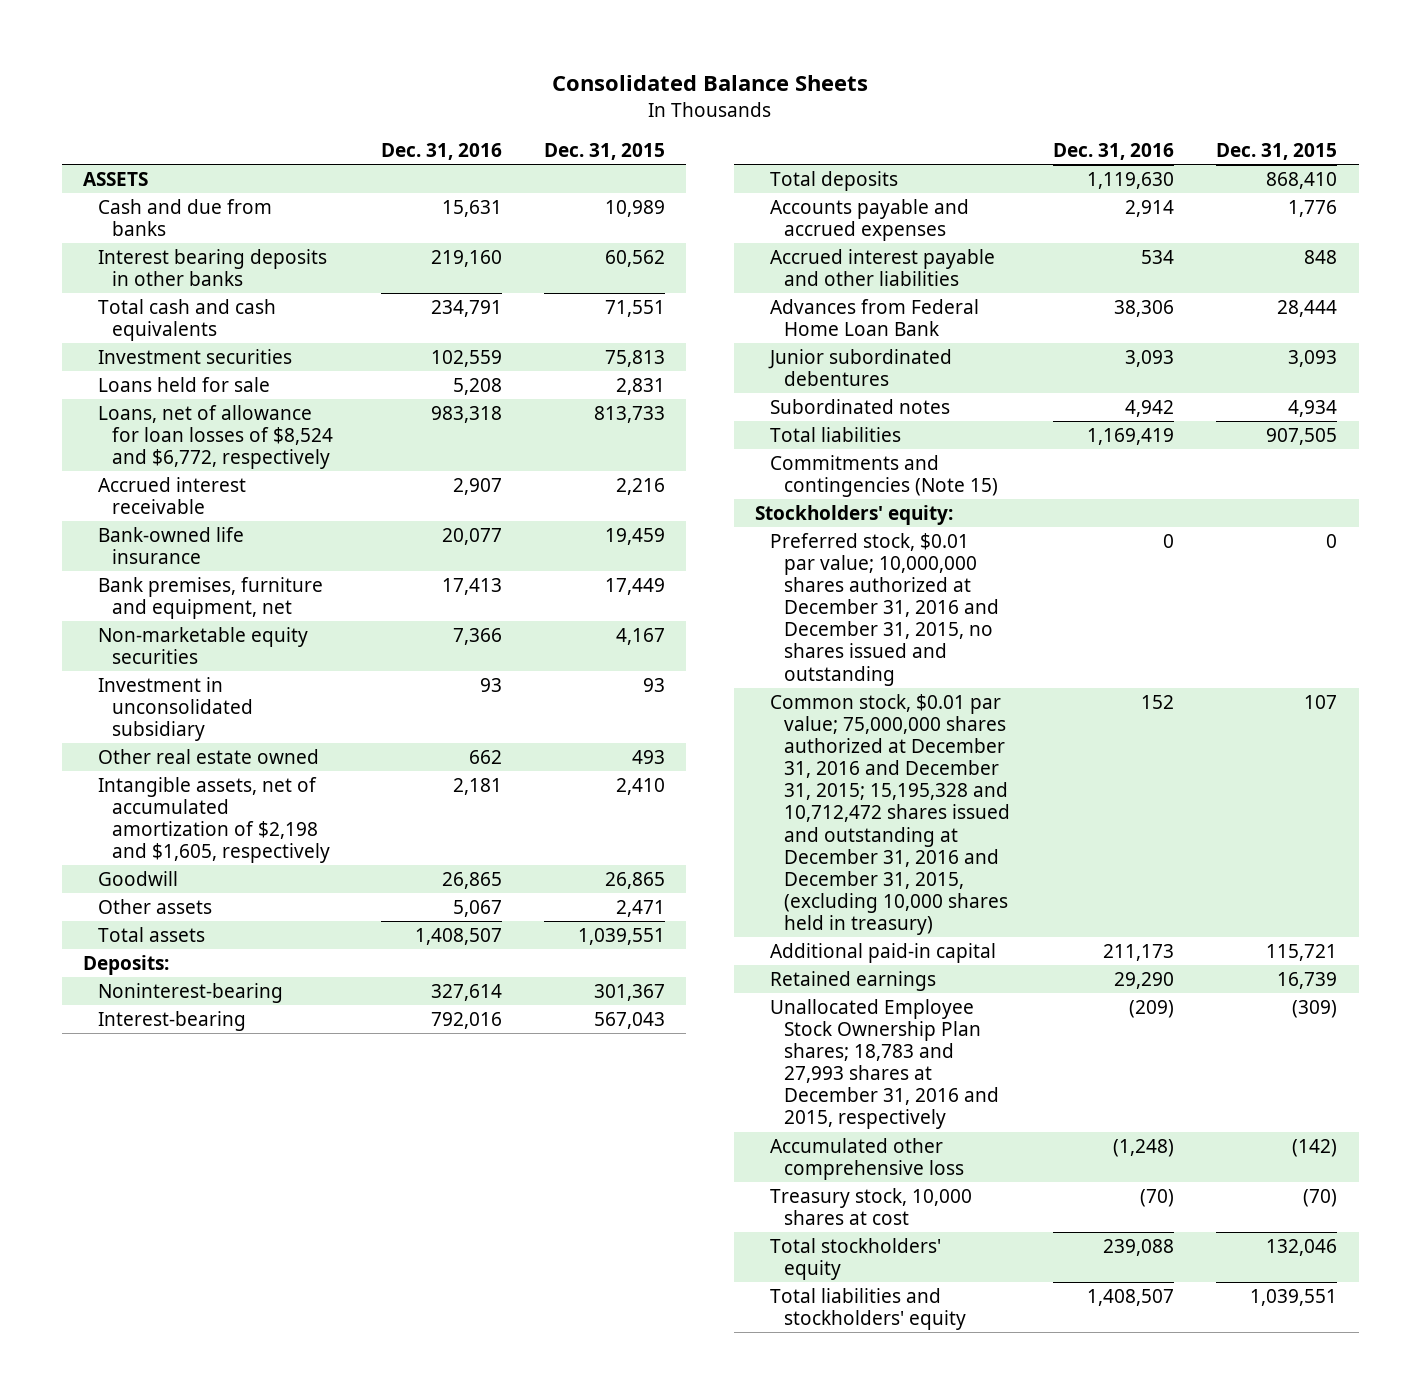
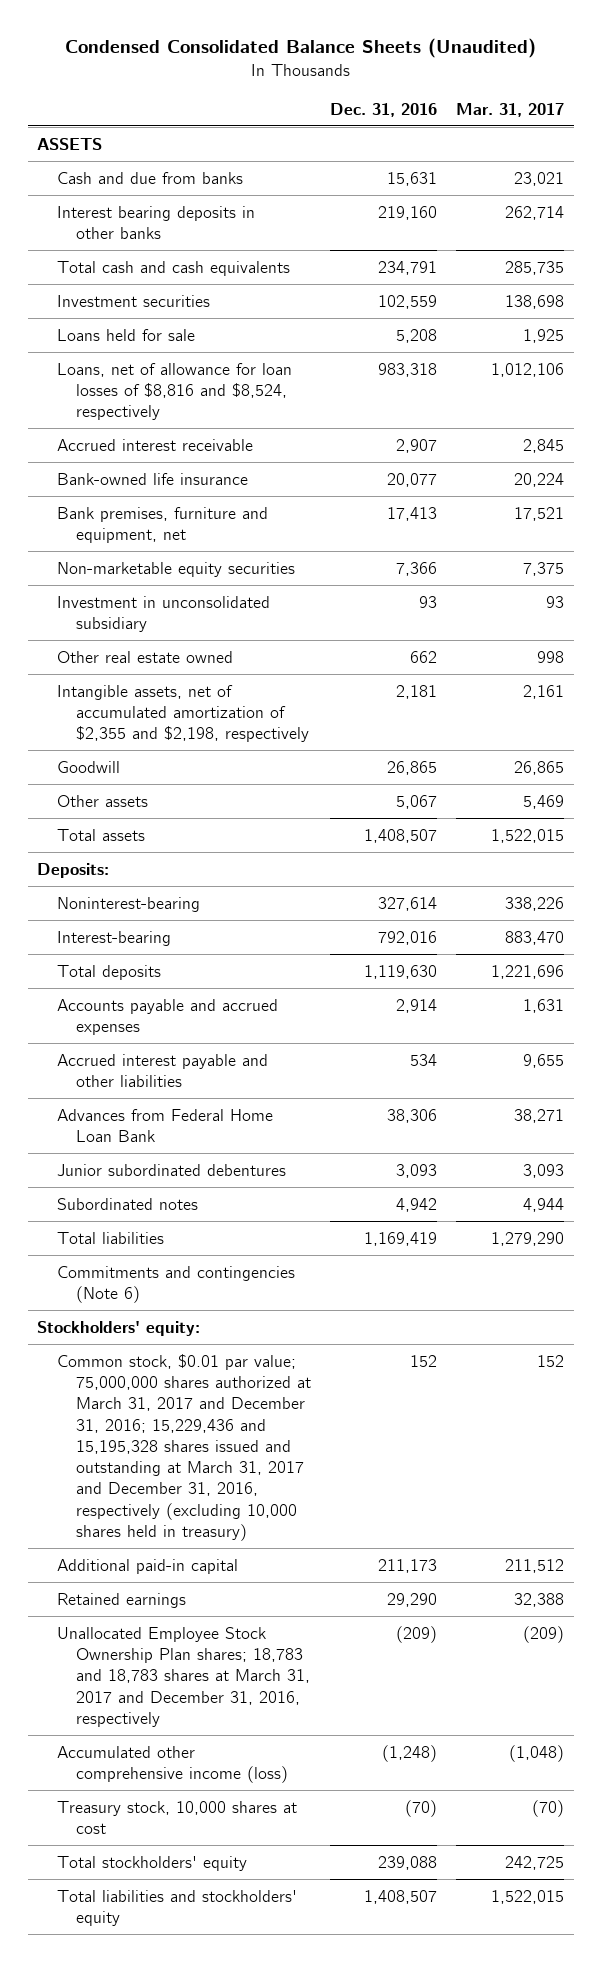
[552,75,869,92] Consolidated Balance Sheets -> [64,38,536,59] Condensed Consolidated Balance Sheets (Unaudited)
[544,143,666,161] Dec. 31, 2015 -> none
none -> [456,102,565,117] Mar. 31, 2017
[97,404,334,470] Loans, net of allowance for loan losses of $8,524 and $6,772, respectively -> [56,362,292,421] Loans, net of allowance for loan losses of $8,816 and $8,524, respectively
[97,776,331,864] Intangible assets, net of accumulated amortization of $2,198 and $1,605, respectively -> [56,684,310,743] Intangible assets, net of accumulated amortization of $2,355 and $2,198, respectively
[769,454,999,497] Commitments and contingencies (Note 15) -> [56,1265,295,1303] Commitments and contingencies (Note 6)
[769,532,1000,686] Preferred stock, $0.01 par value; 10,000,000 shares authorized at December 31, 2016 and December 31, 2015, no shares issued and outstanding -> none
[769,693,1011,936] Common stock, $0.01 par value; 75,000,000 shares authorized at December 31, 2016 and December 31, 2015; 15,195,328 and 10,712,472 shares issued and outstanding at December 31, 2016 and December 31, 2015, (excluding 10,000 shares held in treasury) -> [56,1353,312,1542] Common stock, $0.01 par value; 75,000,000 shares authorized at March 31, 2017 and December 31, 2016; 15,229,436 and 15,195,328 shares issued and outstanding at March 31, 2017 and December 31, 2016, respectively (excluding 10,000 shares held in treasury)
[769,998,1000,1130] Unallocated Employee Stock Ownership Plan shares; 18,783 and 27,993 shares at December 31, 2016 and 2015, respectively -> [56,1626,311,1727] Unallocated Employee Stock Ownership Plan shares; 18,783 and 18,783 shares at March 31, 2017 and December 31, 2016, respectively
[769,1137,965,1180] Accumulated other comprehensive loss -> [56,1745,289,1783] Accumulated other comprehensive income (loss)

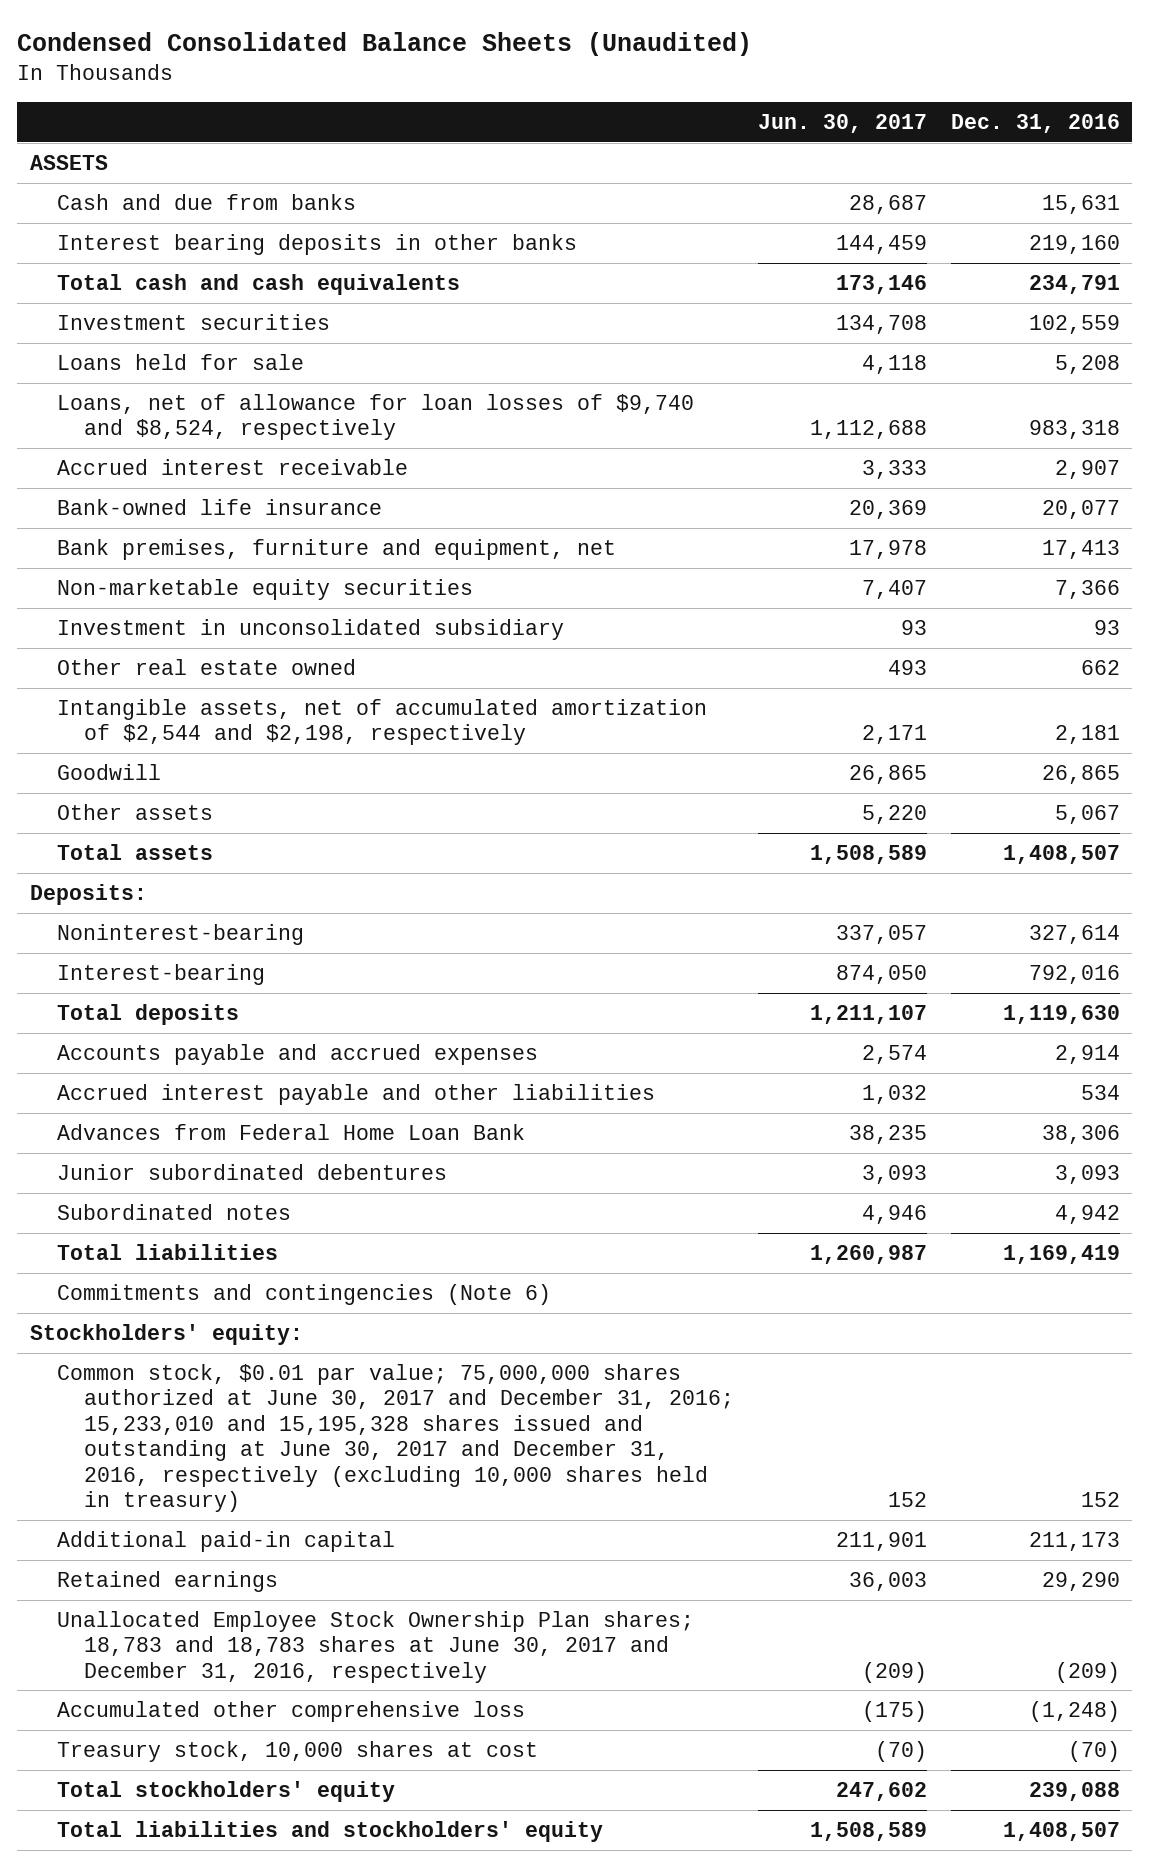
[456,102,565,117] Mar. 31, 2017 -> none
none -> [757,114,927,134] Jun. 30, 2017
[56,362,292,421] Loans, net of allowance for loan losses of $8,816 and $8,524, respectively -> [56,393,694,441] Loans, net of allowance for loan losses of $9,740 and $8,524, respectively
[56,684,310,743] Intangible assets, net of accumulated amortization of $2,355 and $2,198, respectively -> [56,698,707,746] Intangible assets, net of accumulated amortization of $2,544 and $2,198, respectively
[56,1353,312,1542] Common stock, $0.01 par value; 75,000,000 shares authorized at March 31, 2017 and December 31, 2016; 15,229,436 and 15,195,328 shares issued and outstanding at March 31, 2017 and December 31, 2016, respectively (excluding 10,000 shares held in treasury) -> [56,1363,734,1513] Common stock, $0.01 par value; 75,000,000 shares authorized at June 30, 2017 and December 31, 2016; 15,233,010 and 15,195,328 shares issued and outstanding at June 30, 2017 and December 31, 2016, respectively (excluding 10,000 shares held in treasury)
[56,1626,311,1727] Unallocated Employee Stock Ownership Plan shares; 18,783 and 18,783 shares at March 31, 2017 and December 31, 2016, respectively -> [56,1610,694,1683] Unallocated Employee Stock Ownership Plan shares; 18,783 and 18,783 shares at June 30, 2017 and December 31, 2016, respectively
[56,1745,289,1783] Accumulated other comprehensive income (loss) -> [56,1700,525,1722] Accumulated other comprehensive loss

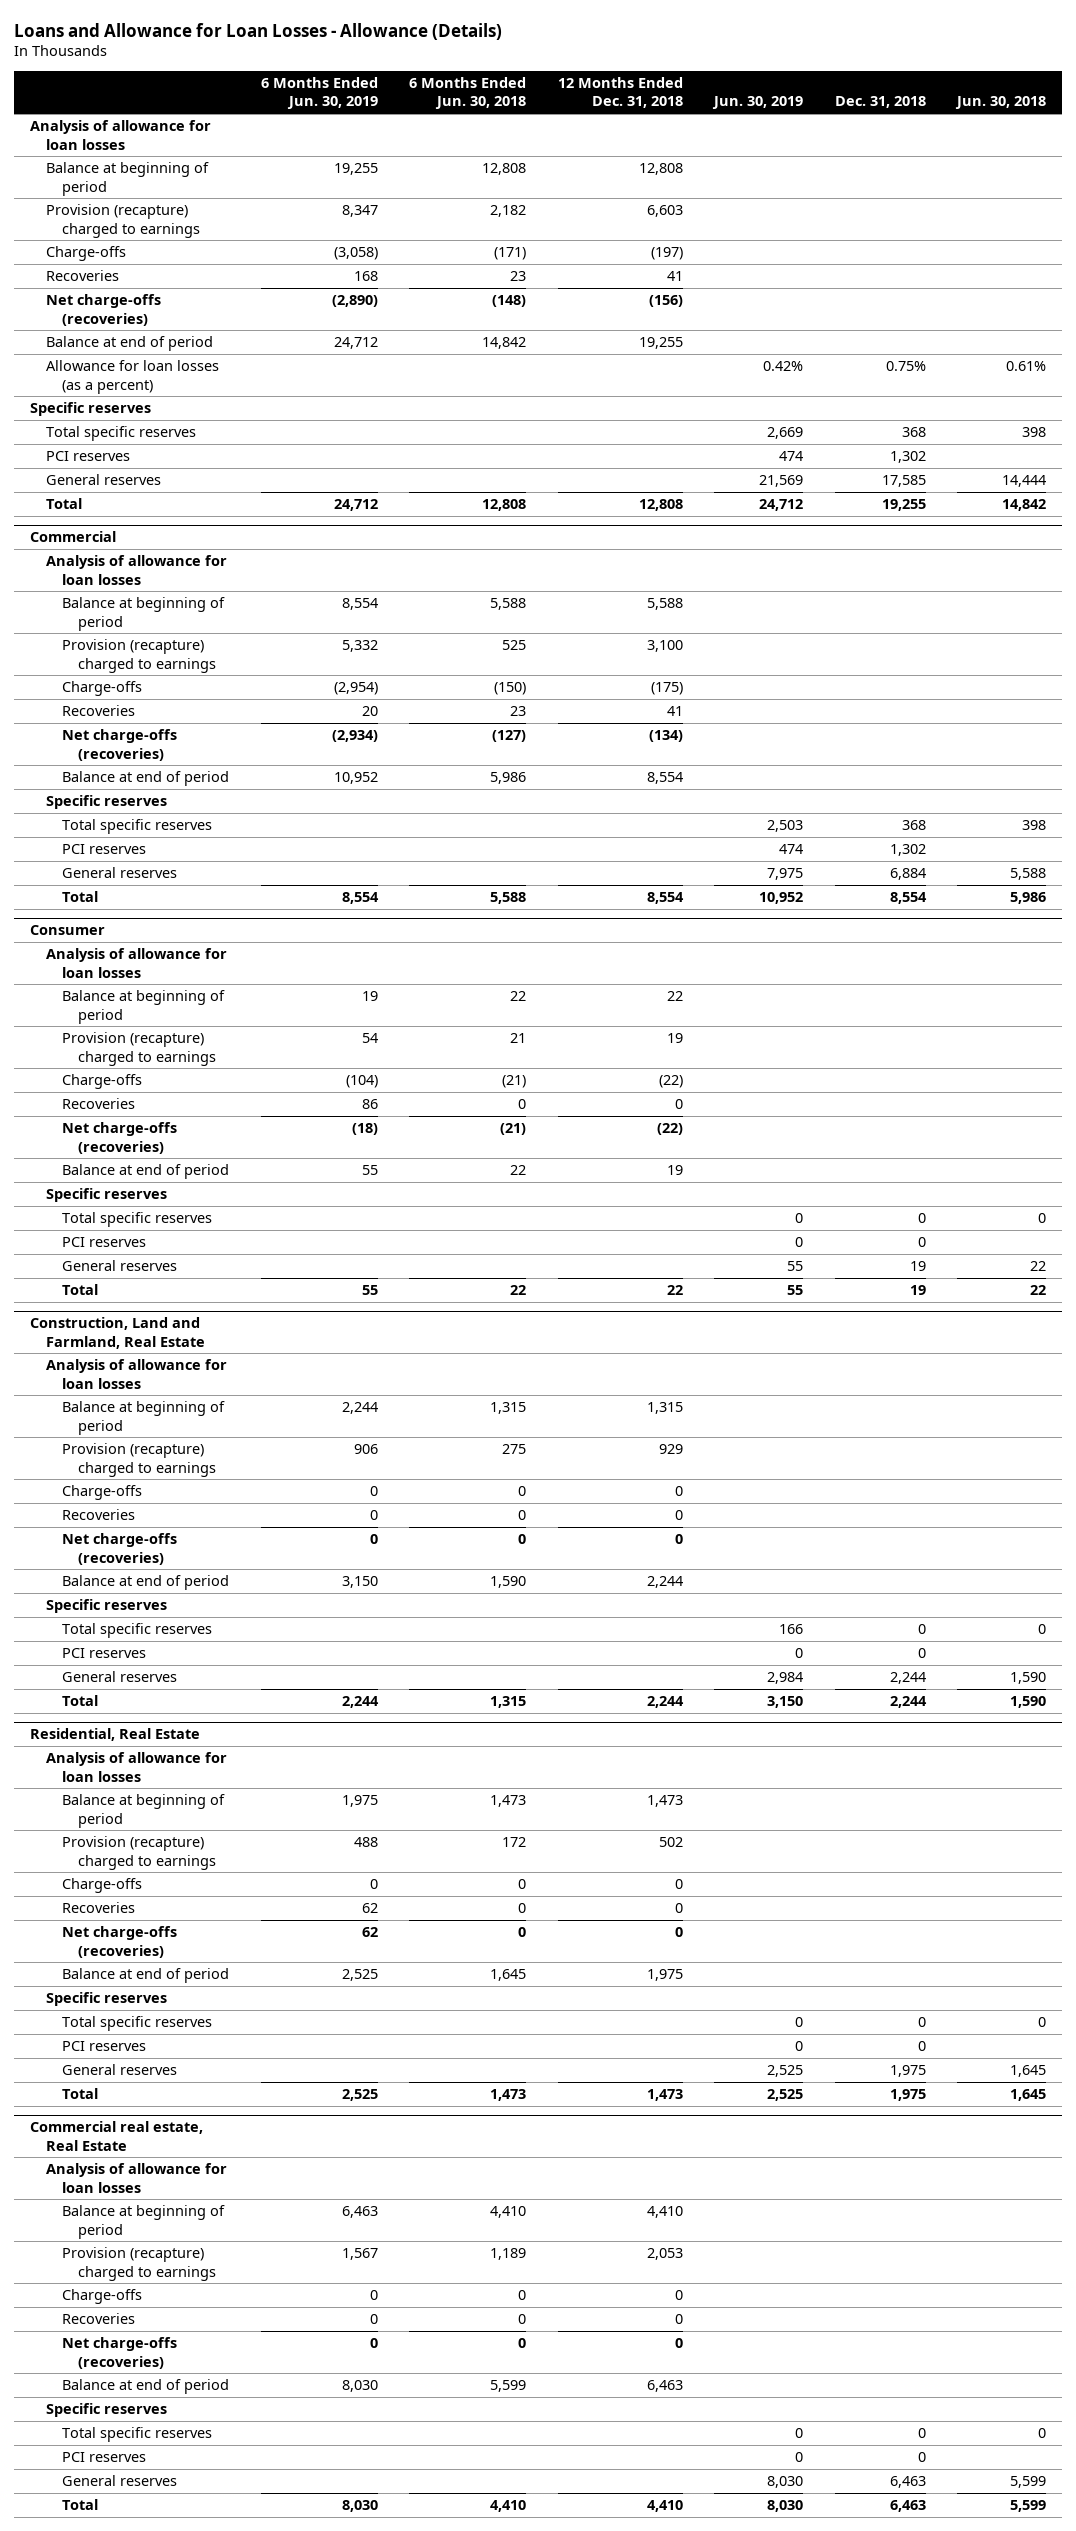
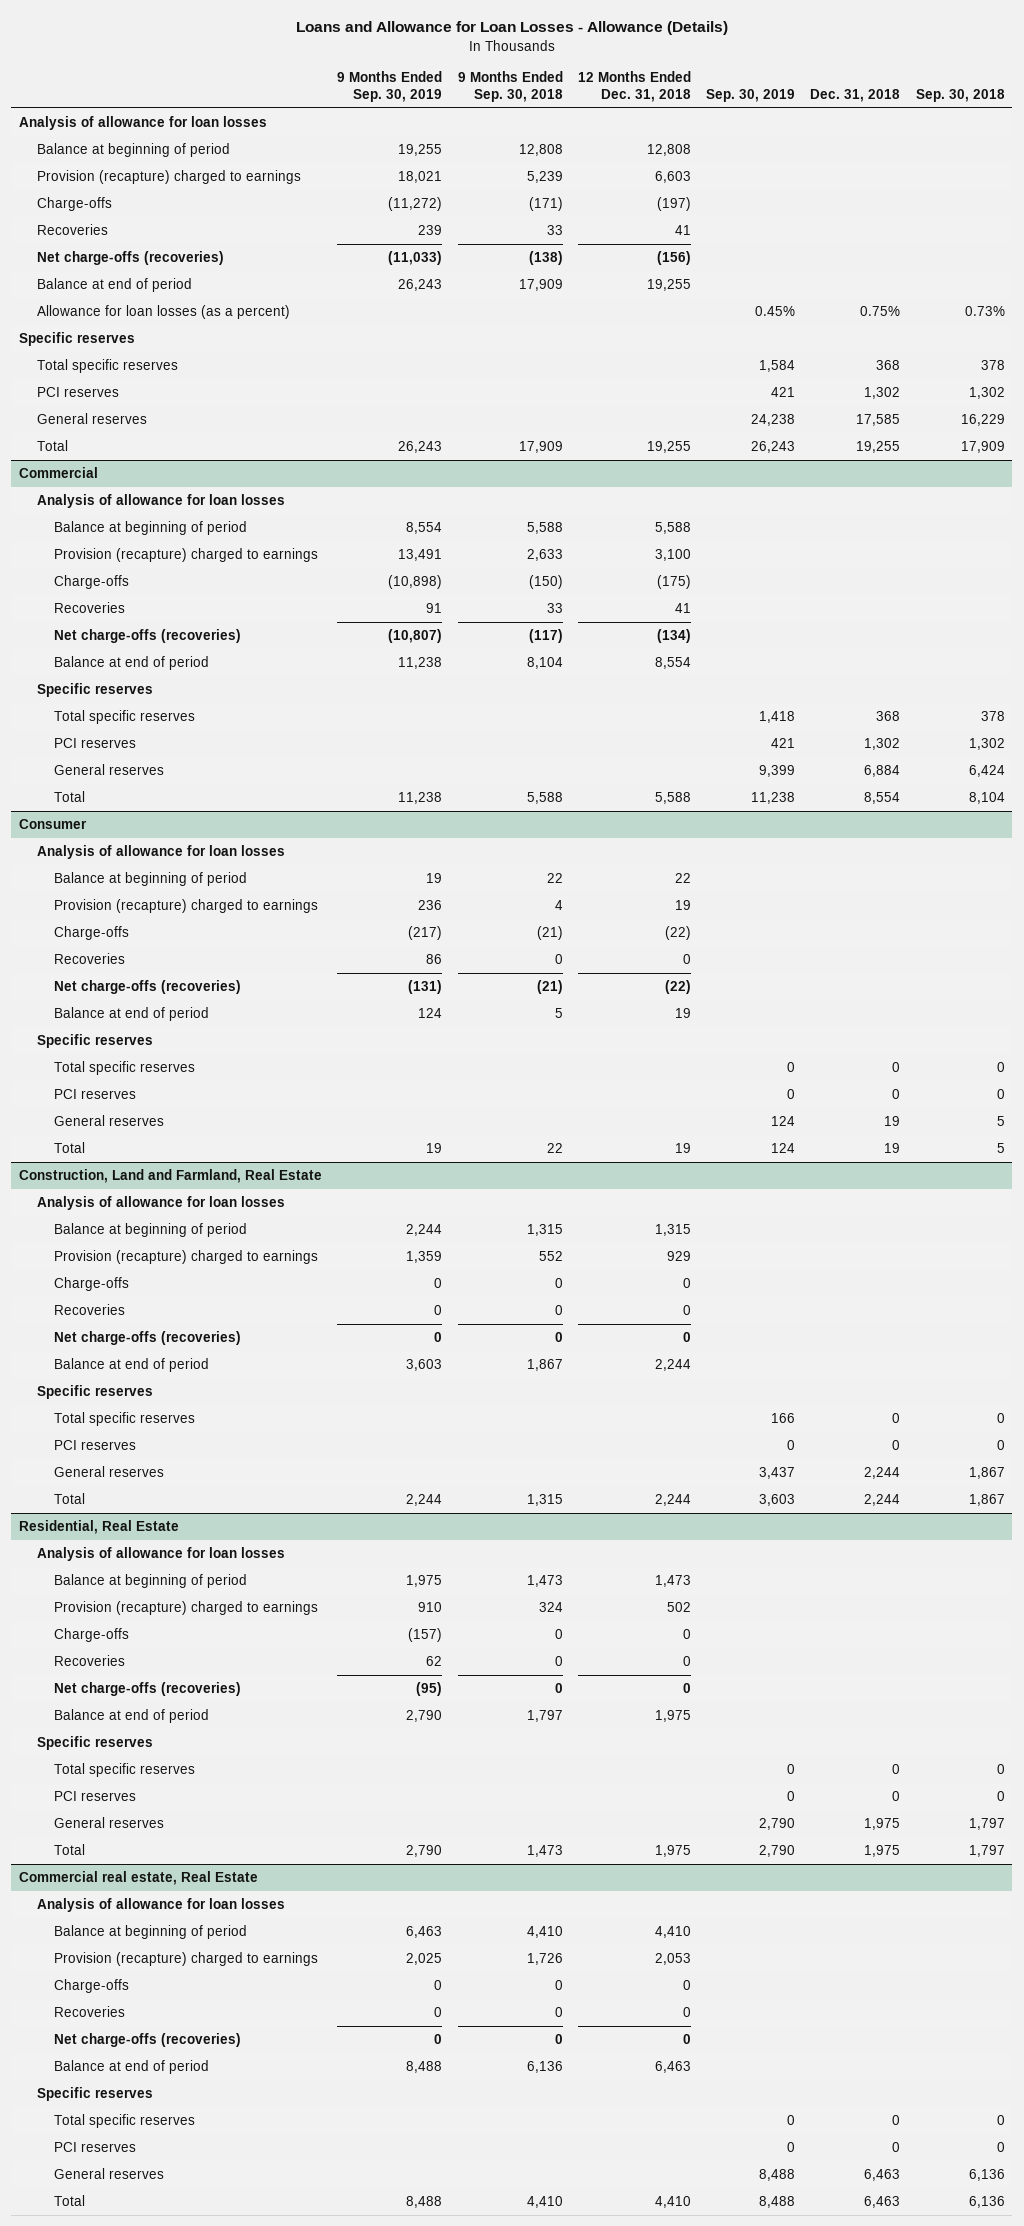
[260,77,378,110] 6 Months Ended Jun. 30, 2019 -> none
[409,77,527,110] 6 Months Ended Jun. 30, 2018 -> none
[712,96,804,110] Jun. 30, 2019 -> none
[955,96,1047,110] Jun. 30, 2018 -> none
none -> [337,71,443,103] 9 Months Ended Sep. 30, 2019
none -> [457,71,563,103] 9 Months Ended Sep. 30, 2018
none -> [706,89,796,103] Sep. 30, 2019
none -> [915,89,1005,103] Sep. 30, 2018
[638,499,683,512] 12,808 -> [646,441,691,454] 19,255
[646,892,684,905] 8,554 -> [654,792,691,805] 5,588
[666,1285,683,1296] 22 -> [674,1143,691,1154] 19
[646,2089,683,2102] 1,473 -> [654,1845,691,1858] 1,975

